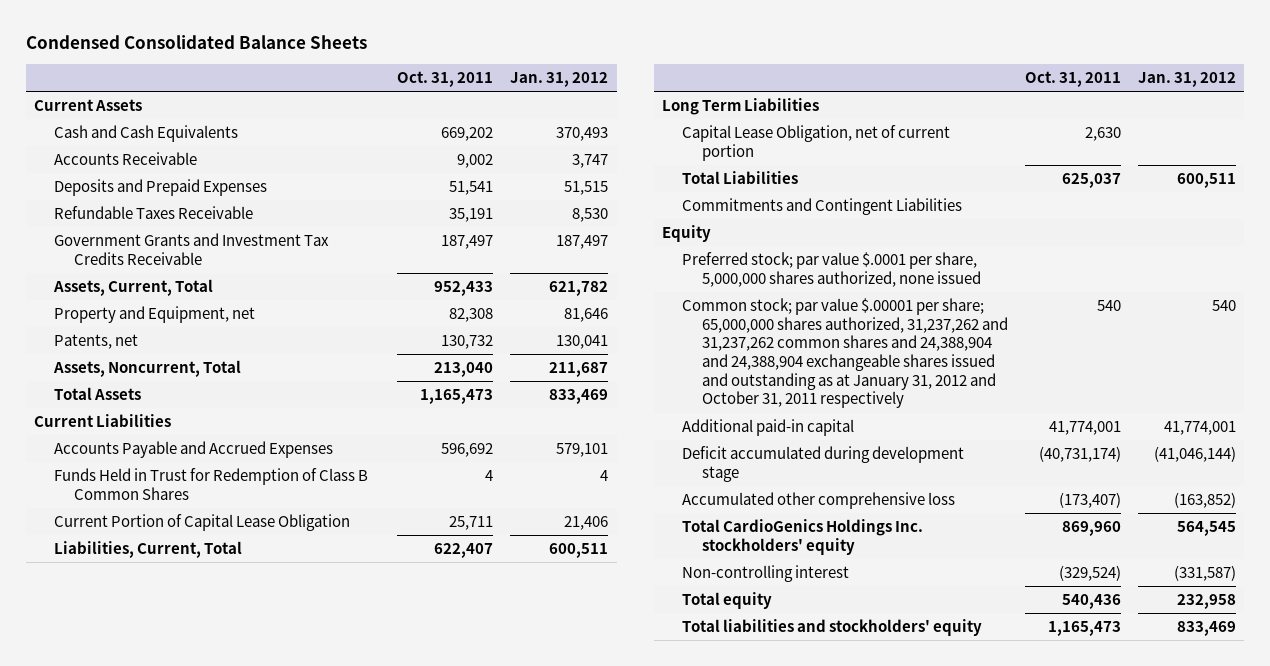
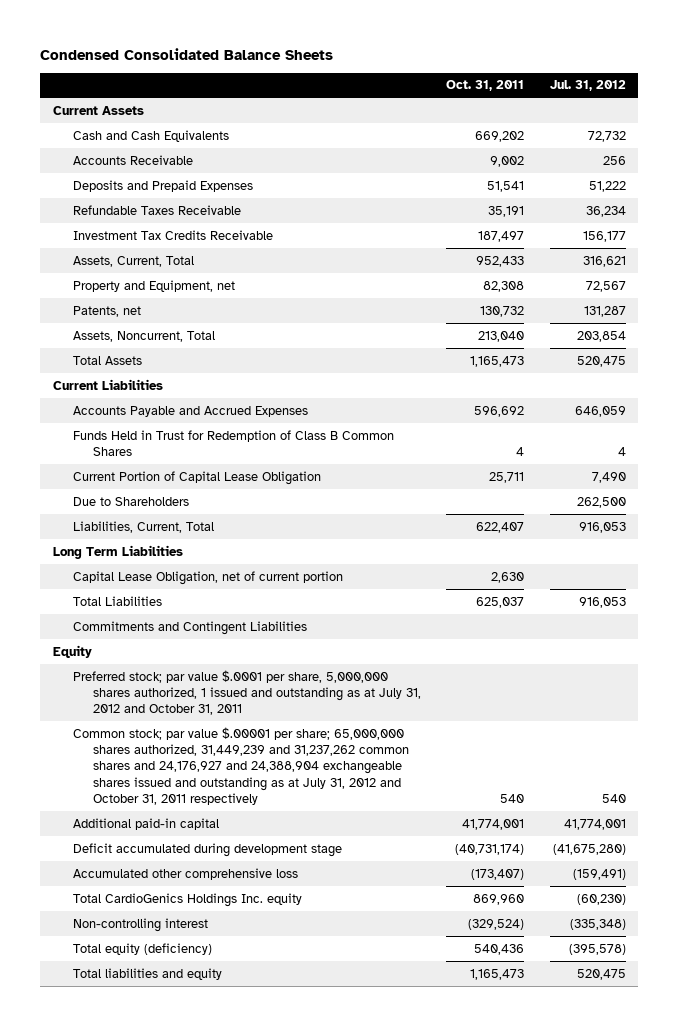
[510,72,609,88] Jan. 31, 2012 -> none
none -> [549,80,626,92] Jul. 31, 2012
[54,233,330,265] Government Grants and Investment Tax Credits Receivable -> [73,229,274,240] Investment Tax Credits Receivable
none -> [73,496,190,506] Due to Shareholders
[682,252,981,287] Preferred stock; par value $.0001 per share, 5,000,000 shares authorized, none issued -> [73,669,422,716] Preferred stock; par value $.0001 per share, 5,000,000 shares authorized, 1 issued and outstanding as at July 31, 2012 and October 31, 2011
[682,298,1008,409] Common stock; par value $.00001 per share; 65,000,000 shares authorized, 31,237,262 and 31,237,262 common shares and 24,388,904 and 24,388,904 exchangeable shares issued and outstanding as at January 31, 2012 and October 31, 2011 respectively -> [73,726,410,806] Common stock; par value $.00001 per share; 65,000,000 shares authorized, 31,449,239 and 31,237,262 common shares and 24,176,927 and 24,388,904 exchangeable shares issued and outstanding as at July 31, 2012 and October 31, 2011 respectively
[682,519,924,555] Total CardioGenics Holdings Inc. stockholders' equity -> [73,892,303,907] Total CardioGenics Holdings Inc. equity
[682,592,773,610] Total equity -> [73,942,213,955] Total equity (deficiency)
[682,619,983,637] Total liabilities and stockholders' equity -> [73,967,223,980] Total liabilities and equity

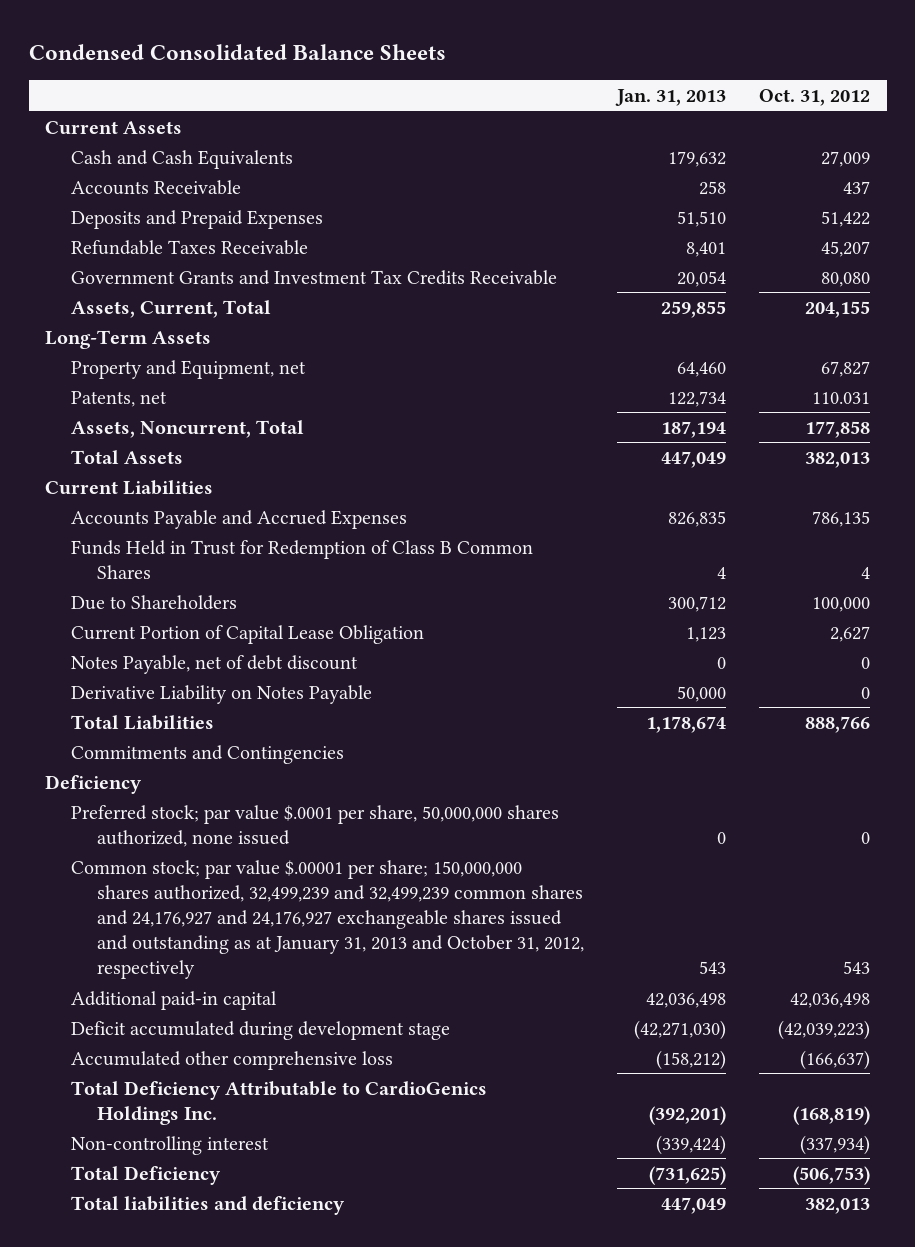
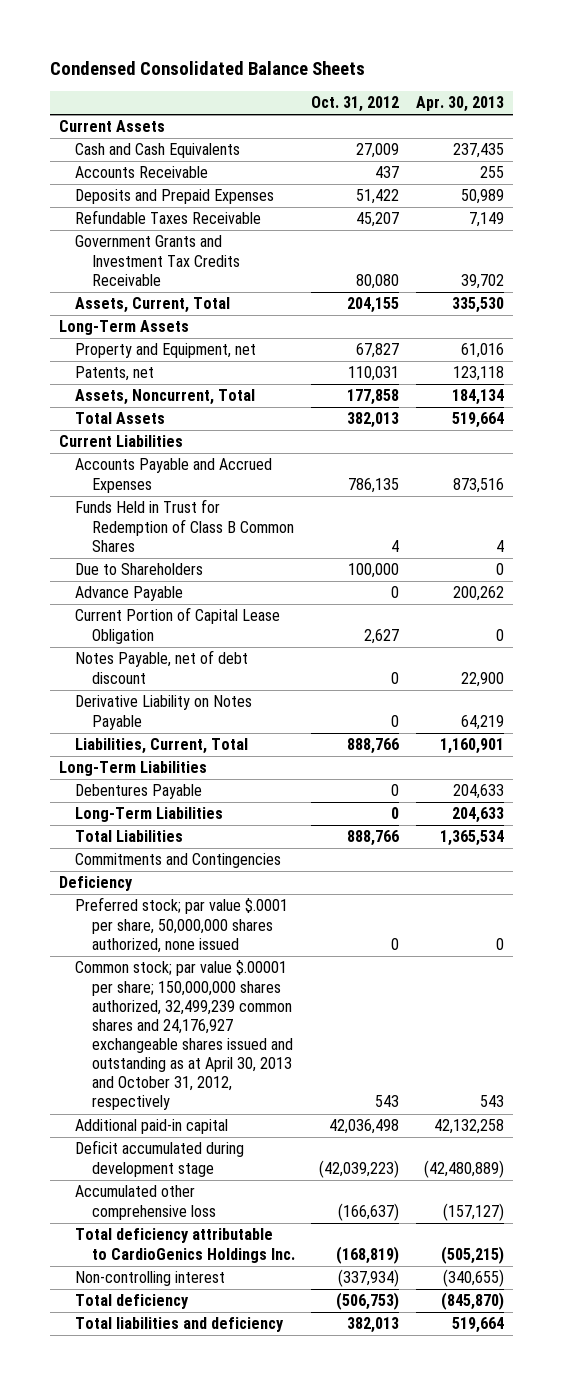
[615,89,727,107] Jan. 31, 2013 -> none
none -> [416,96,505,113] Apr. 30, 2013
[812,391,871,404] 110.031 -> [348,366,400,382] 110,031
none -> [75,586,184,602] Advance Payable
none -> [75,738,249,755] Liabilities, Current, Total
none -> [58,761,207,777] Long-Term Liabilities
none -> [75,784,203,800] Debentures Payable
none -> [75,807,224,823] Long-Term Liabilities
[71,859,584,980] Common stock; par value $.00001 per share; 150,000,000 shares authorized, 32,499,239 and 32,499,239 common shares and 24,176,927 and 24,176,927 exchangeable shares issued and outstanding as at January 31, 2013 and October 31, 2012, respectively -> [75,960,293,1111] Common stock; par value $.00001 per share; 150,000,000 shares authorized, 32,499,239 common shares and 24,176,927 exchangeable shares issued and outstanding as at April 30, 2013 and October 31, 2012, respectively
[71,1080,488,1125] Total Deficiency Attributable to CardioGenics Holdings Inc. -> [75,1228,295,1263] Total deficiency attributable to CardioGenics Holdings Inc.
[71,1165,222,1185] Total Deficiency -> [75,1294,190,1310] Total deficiency

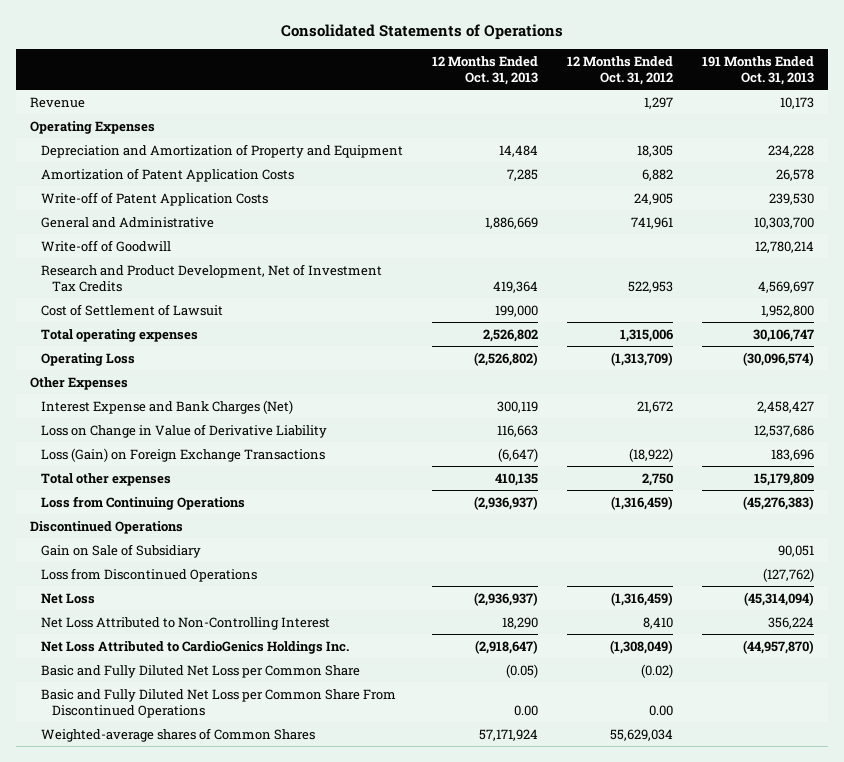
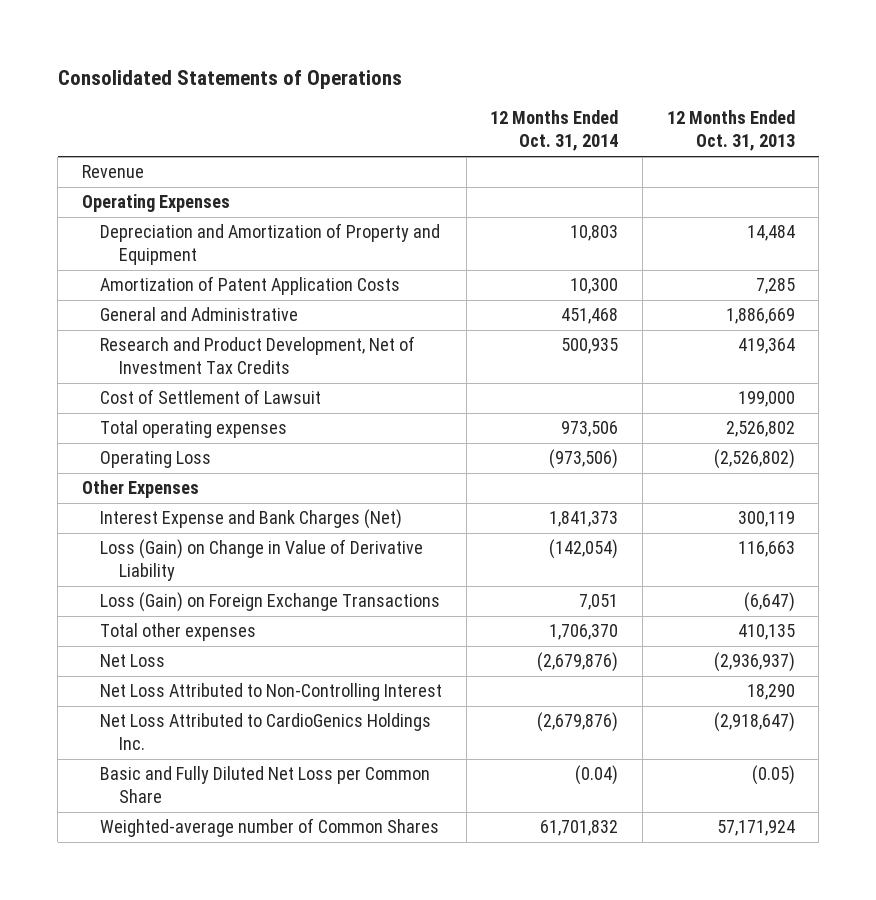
[566,56,673,85] 12 Months Ended Oct. 31, 2012 -> none
[701,56,814,85] 191 Months Ended Oct. 31, 2013 -> none
none -> [490,110,619,152] 12 Months Ended Oct. 31, 2014
[41,191,269,206] Write-off of Patent Application Costs -> none
[41,239,172,252] Write-off of Goodwill -> none
[41,423,328,438] Loss on Change in Value of Derivative Liability -> [100,539,424,582] Loss (Gain) on Change in Value of Derivative Liability
[41,495,246,510] Loss from Continuing Operations -> none
[30,520,184,534] Discontinued Operations -> none
[41,543,202,558] Gain on Sale of Subsidiary -> none
[41,567,258,582] Loss from Discontinued Operations -> none
[41,688,397,718] Basic and Fully Diluted Net Loss per Common Share From Discontinued Operations -> none
[41,727,316,742] Weighted-average shares of Common Shares -> [100,818,440,838] Weighted-average number of Common Shares

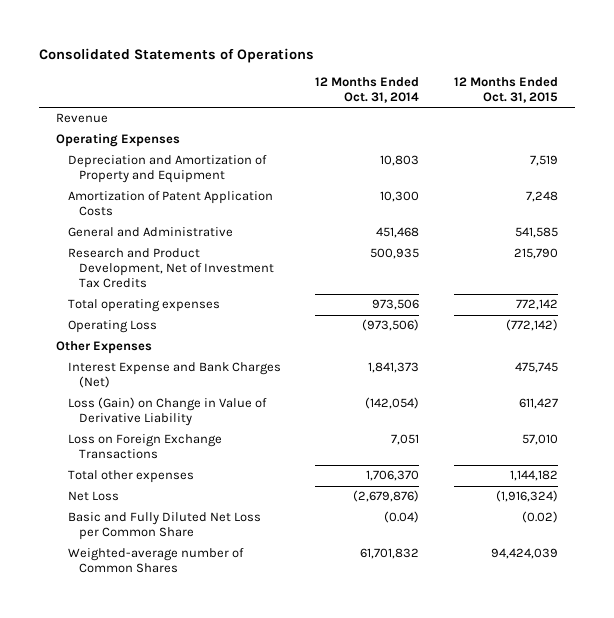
[666,110,795,152] 12 Months Ended Oct. 31, 2013 -> none
none -> [453,77,558,104] 12 Months Ended Oct. 31, 2015
[100,389,322,405] Cost of Settlement of Lawsuit -> none
[100,592,441,613] Loss (Gain) on Foreign Exchange Transactions -> [67,434,222,460] Loss on Foreign Exchange Transactions
[100,683,443,702] Net Loss Attributed to Non-Controlling Interest -> none
[100,713,432,751] Net Loss Attributed to CardioGenics Holdings Inc. -> none

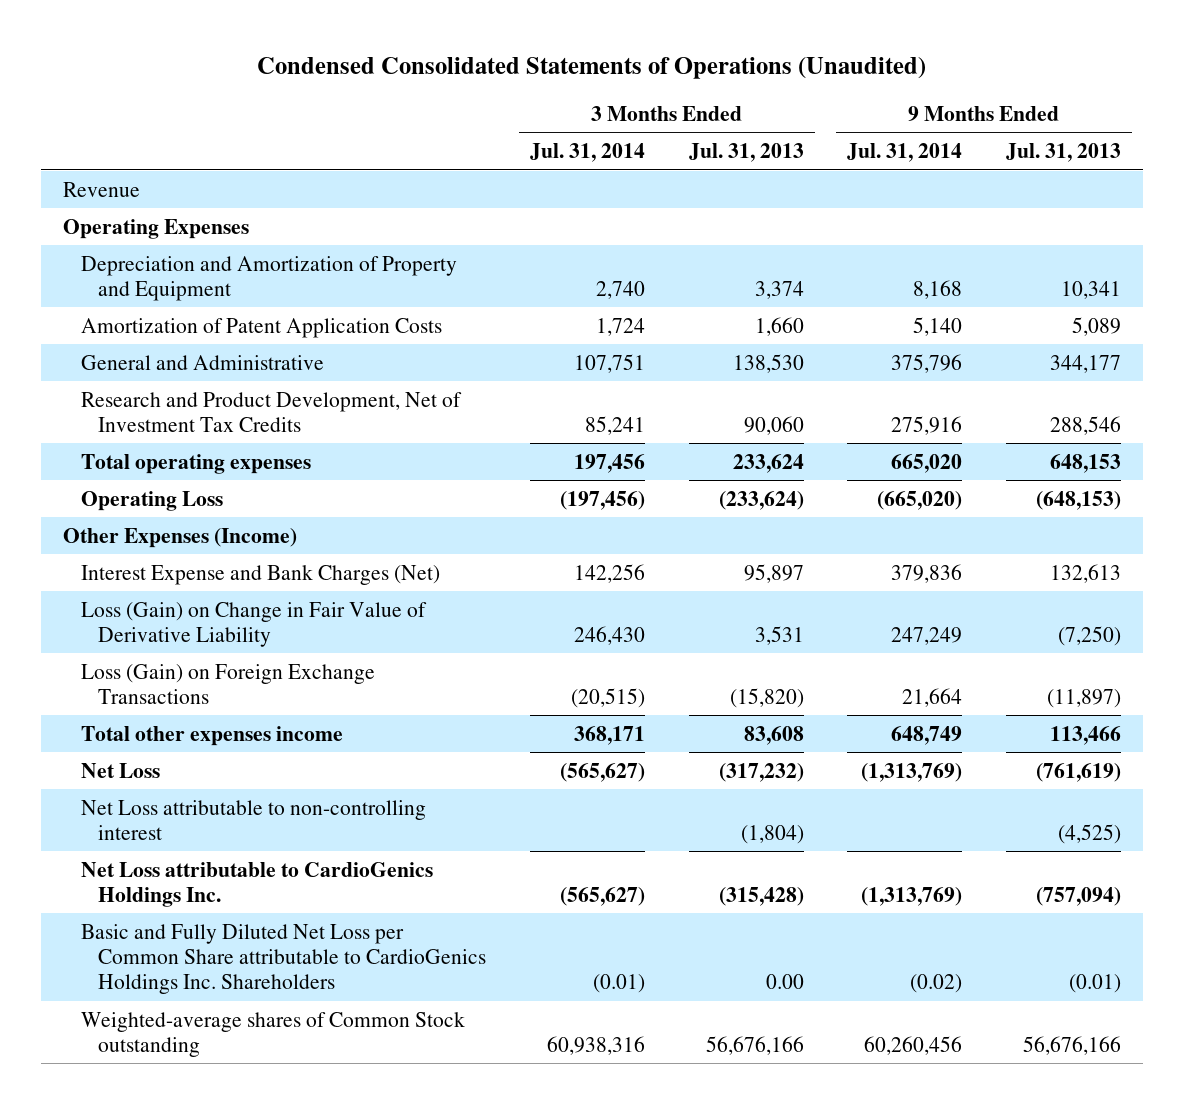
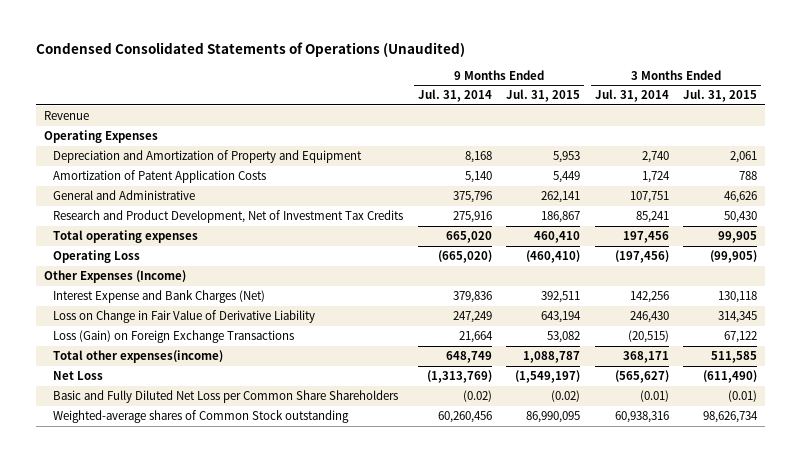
[688,143,804,163] Jul. 31, 2013 -> none
[1006,143,1122,163] Jul. 31, 2013 -> none
none -> [506,89,581,103] Jul. 31, 2015
none -> [683,89,758,103] Jul. 31, 2015
[80,601,427,647] Loss (Gain) on Change in Fair Value of Derivative Liability -> [53,310,316,324] Loss on Change in Fair Value of Derivative Liability
[80,725,343,746] Total other expenses income -> [53,350,224,364] Total other expenses(income)
[80,799,426,840] Net Loss attributable to non-controlling interest -> none
[80,861,433,907] Net Loss attributable to CardioGenics Holdings Inc. -> none
[80,923,487,995] Basic and Fully Diluted Net Loss per Common Share attributable to CardioGenics Holdings Inc. Shareholders -> [53,390,399,404] Basic and Fully Diluted Net Loss per Common Share Shareholders

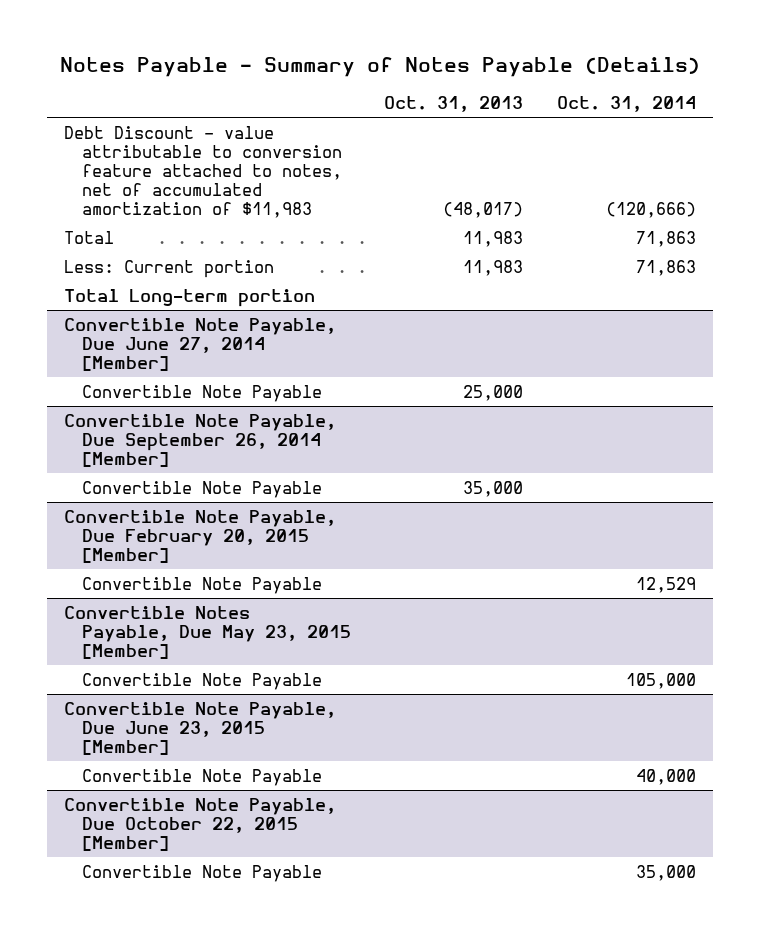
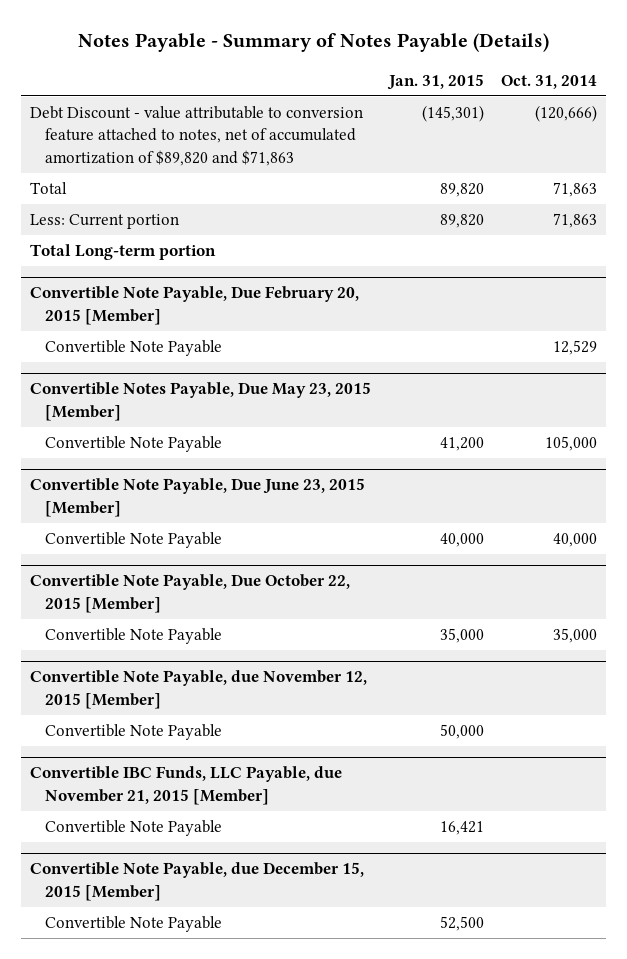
[384,96,524,113] Oct. 31, 2013 -> none
none -> [386,73,484,90] Jan. 31, 2015
[63,125,342,218] Debt Discount - value attributable to conversion feature attached to notes, net of accumulated amortization of $11,983 -> [29,106,363,166] Debt Discount - value attributable to conversion feature attached to notes, net of accumulated amortization of $89,820 and $71,863
[63,317,336,371] Convertible Note Payable, Due June 27, 2014 [Member] -> none
[81,384,322,402] Convertible Note Payable -> none
[63,413,336,467] Convertible Note Payable, Due September 26, 2014 [Member] -> none
[81,480,322,498] Convertible Note Payable -> none
none -> [29,670,367,709] Convertible Note Payable, due November 12, 2015 [Member]
none -> [45,724,223,741] Convertible Note Payable
none -> [29,766,342,805] Convertible IBC Funds, LLC Payable, due November 21, 2015 [Member]
none -> [45,820,223,837] Convertible Note Payable
none -> [29,862,364,901] Convertible Note Payable, due December 15, 2015 [Member]
none -> [45,916,223,933] Convertible Note Payable

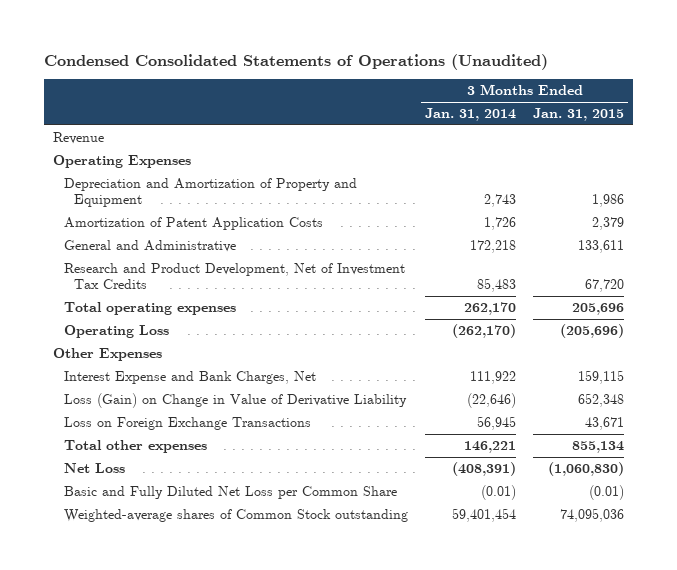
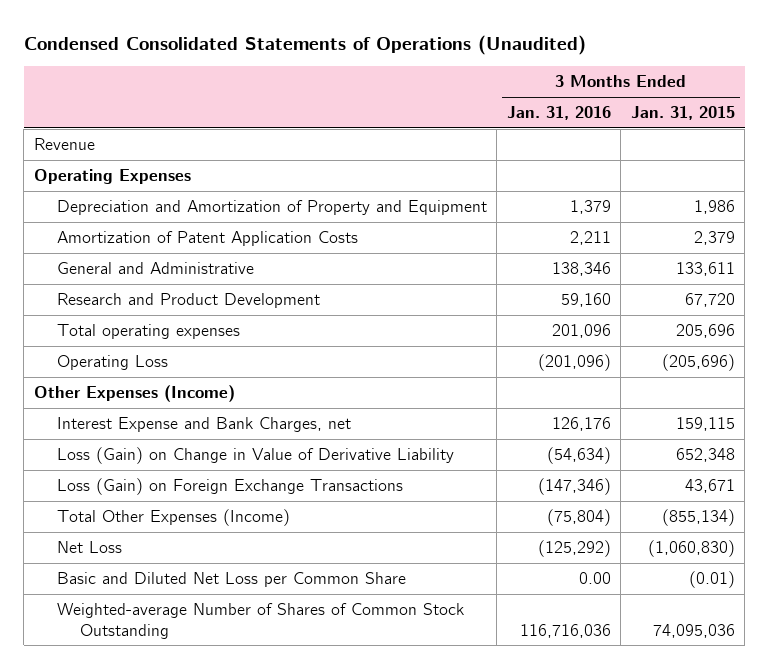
[424,108,516,122] Jan. 31, 2014 -> none
none -> [506,106,611,121] Jan. 31, 2016
[63,263,405,290] Research and Product Development, Net of Investment Tax Credits -> [56,293,320,309] Research and Product Development
[53,348,163,362] Other Expenses -> [33,385,235,403] Other Expenses (Income)
[63,371,316,385] Interest Expense and Bank Charges, Net -> [56,417,351,433] Interest Expense and Bank Charges, net
[63,417,311,431] Loss on Foreign Exchange Transactions -> [56,478,403,496] Loss (Gain) on Foreign Exchange Transactions
[63,440,207,454] Total other expenses -> [56,509,290,527] Total Other Expenses (Income)
[572,441,625,454] 855,134 -> [661,509,735,527] (855,134)
[63,486,397,500] Basic and Fully Diluted Net Loss per Common Share -> [56,572,406,588] Basic and Diluted Net Loss per Common Share
[63,509,408,523] Weighted-average shares of Common Stock outstanding -> [56,603,464,639] Weighted-average Number of Shares of Common Stock Outstanding

